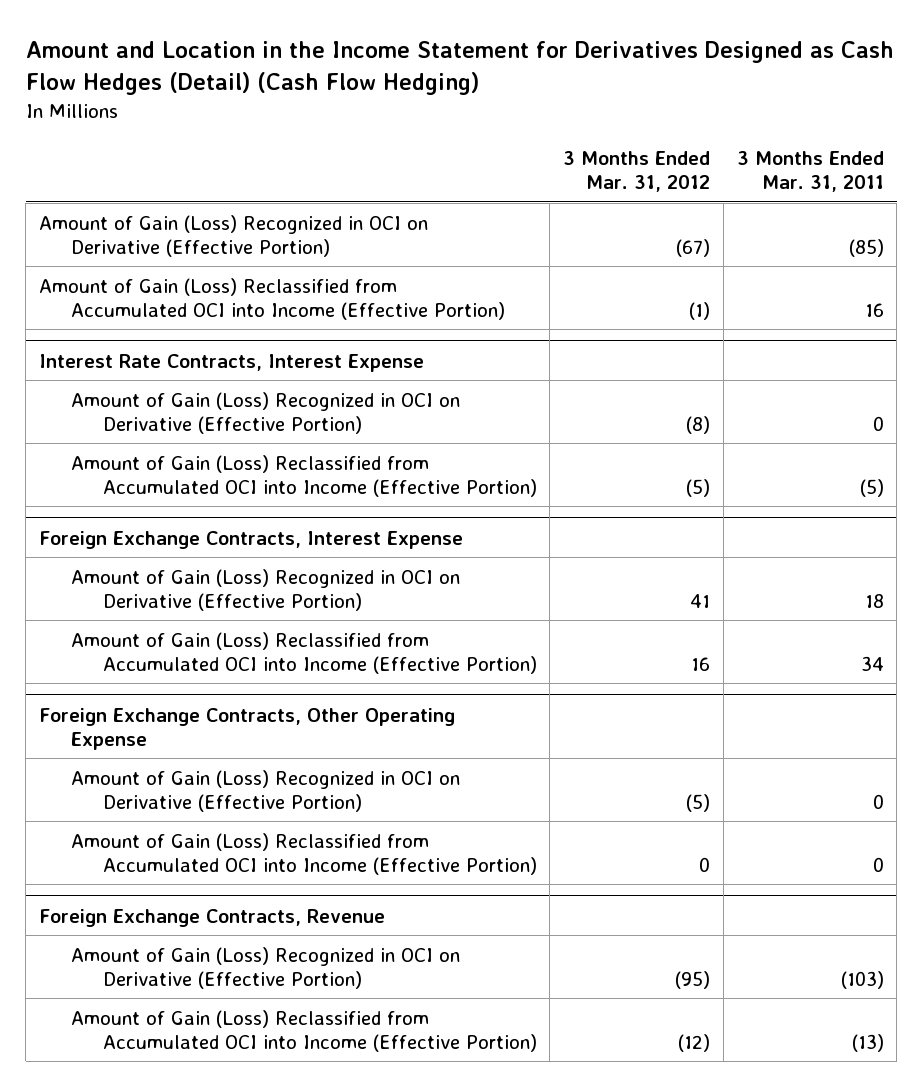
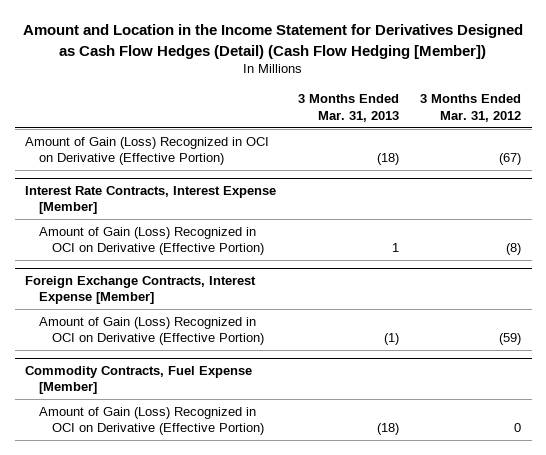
[25,40,894,95] Amount and Location in the Income Statement for Derivatives Designed as Cash Flow Hedges (Detail) (Cash Flow Hedging) -> [23,24,524,59] Amount and Location in the Income Statement for Derivatives Designed as Cash Flow Hedges (Detail) (Cash Flow Hedging [Member])
[736,151,884,193] 3 Months Ended Mar. 31, 2011 -> none
none -> [297,94,399,122] 3 Months Ended Mar. 31, 2013
[39,277,505,320] Amount of Gain (Loss) Reclassified from Accumulated OCI into Income (Effective Portion) -> none
[39,353,425,372] Interest Rate Contracts, Interest Expense -> [25,186,277,215] Interest Rate Contracts, Interest Expense [Member]
[70,454,537,497] Amount of Gain (Loss) Reclassified from Accumulated OCI into Income (Effective Portion) -> none
[70,631,537,674] Amount of Gain (Loss) Reclassified from Accumulated OCI into Income (Effective Portion) -> none
[39,707,456,750] Foreign Exchange Contracts, Other Operating Expense -> none
[70,832,537,875] Amount of Gain (Loss) Reclassified from Accumulated OCI into Income (Effective Portion) -> none
[39,908,386,927] Foreign Exchange Contracts, Revenue -> none
[70,946,460,989] Amount of Gain (Loss) Recognized in OCI on Derivative (Effective Portion) -> none
[70,1009,537,1052] Amount of Gain (Loss) Reclassified from Accumulated OCI into Income (Effective Portion) -> none
[39,530,464,549] Foreign Exchange Contracts, Interest Expense -> [25,276,257,305] Foreign Exchange Contracts, Interest Expense [Member]
[690,593,711,608] 41 -> [499,333,522,346] (59)
none -> [25,366,253,395] Commodity Contracts, Fuel Expense [Member]
[686,793,711,812] (5) -> [514,423,522,433] 0

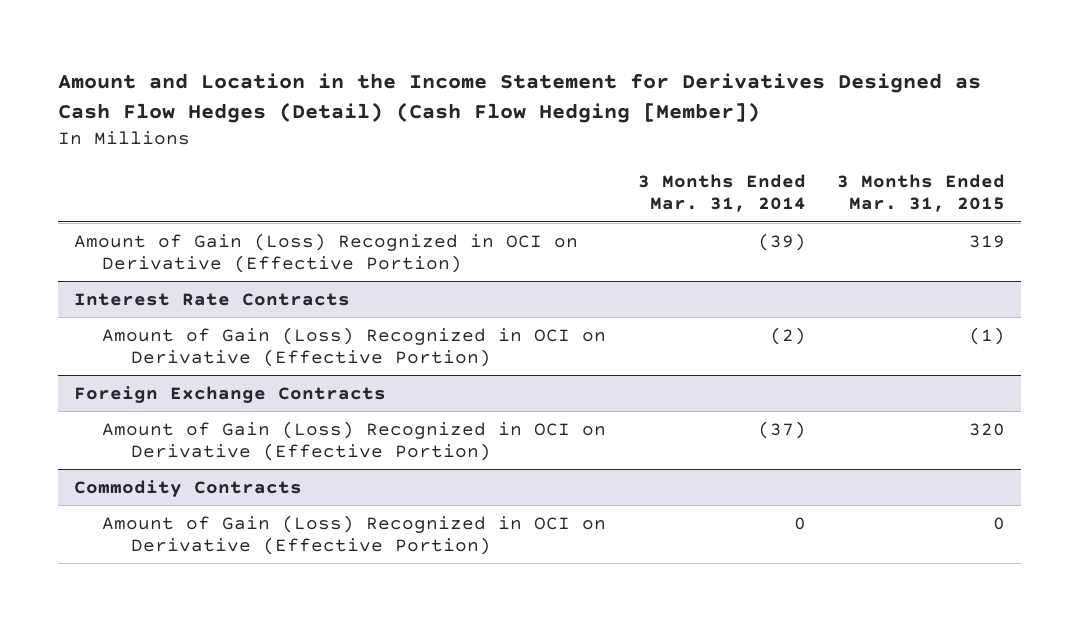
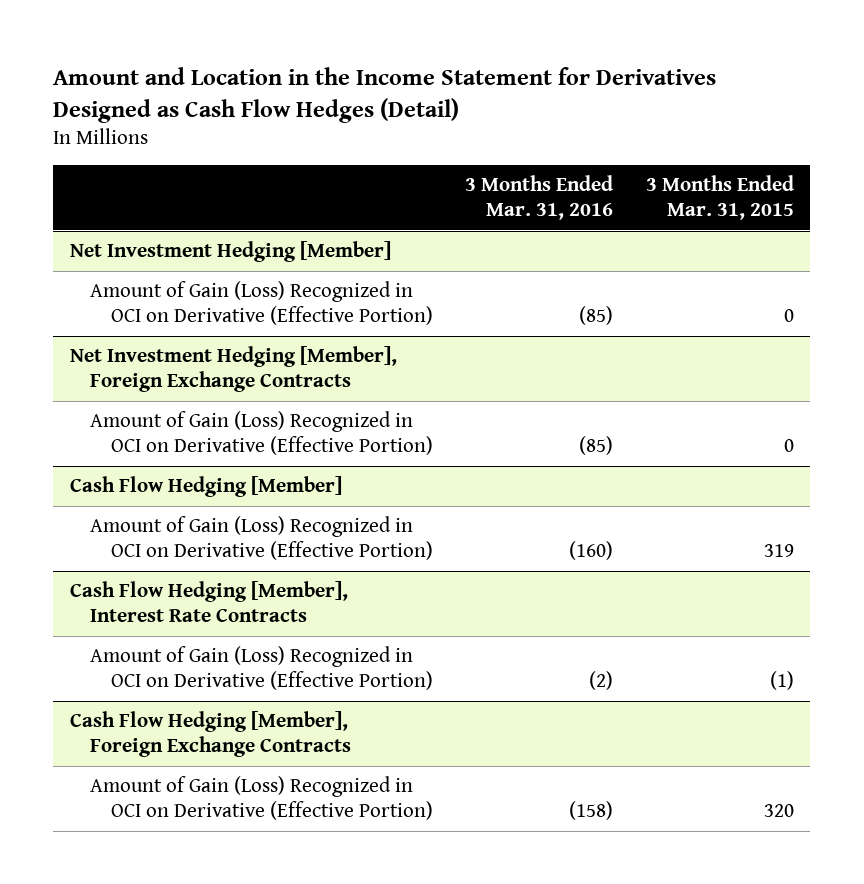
[58,73,982,123] Amount and Location in the Income Statement for Derivatives Designed as Cash Flow Hedges (Detail) (Cash Flow Hedging [Member]) -> [53,67,717,123] Amount and Location in the Income Statement for Derivatives Designed as Cash Flow Hedges (Detail)
[637,173,806,213] 3 Months Ended Mar. 31, 2014 -> none
none -> [465,174,614,220] 3 Months Ended Mar. 31, 2016
none -> [69,241,391,263] Net Investment Hedging [Member]
none -> [90,281,433,326] Amount of Gain (Loss) Recognized in OCI on Derivative (Effective Portion)
none -> [69,346,397,393] Net Investment Hedging [Member], Foreign Exchange Contracts
none -> [90,411,433,456] Amount of Gain (Loss) Recognized in OCI on Derivative (Effective Portion)
none -> [69,476,342,498] Cash Flow Hedging [Member]
[73,292,350,306] Interest Rate Contracts -> none
none -> [69,581,348,623] Cash Flow Hedging [Member], Interest Rate Contracts
[73,385,386,403] Foreign Exchange Contracts -> none
none -> [69,711,352,758] Cash Flow Hedging [Member], Foreign Exchange Contracts
[73,479,302,497] Commodity Contracts -> none
[102,514,607,556] Amount of Gain (Loss) Recognized in OCI on Derivative (Effective Portion) -> none

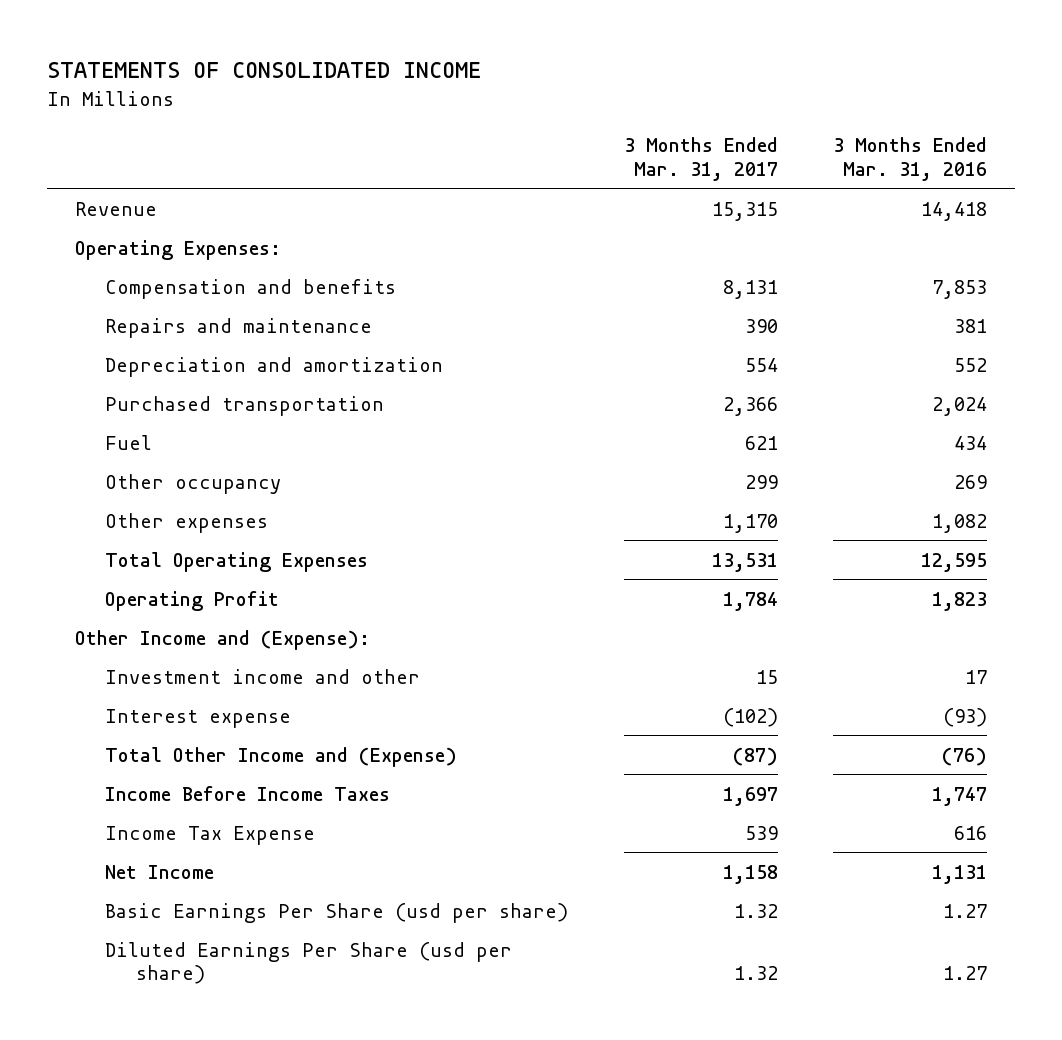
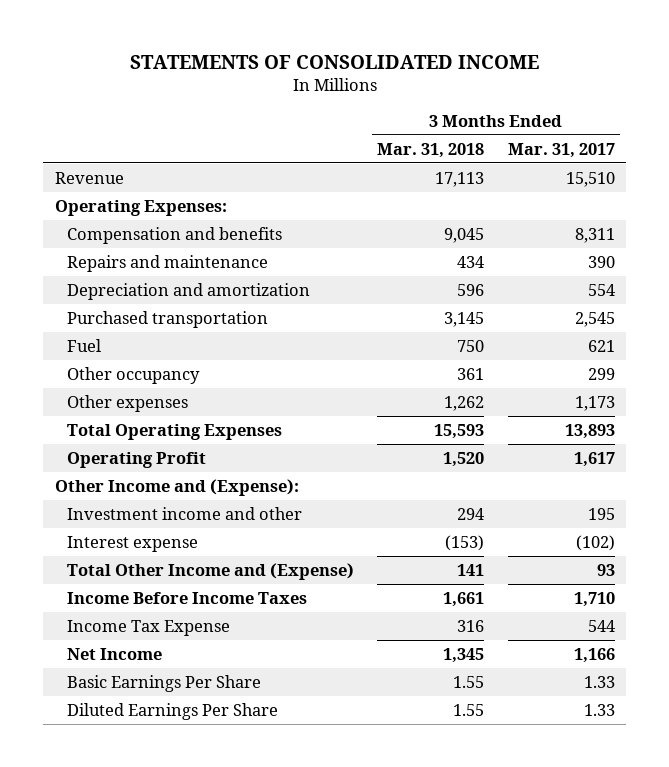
[833,137,988,181] 3 Months Ended Mar. 31, 2016 -> none
none -> [377,142,485,158] Mar. 31, 2018
[711,201,778,221] 15,315 -> [565,171,615,187] 15,510
[722,279,778,299] 8,131 -> [574,227,615,243] 8,311
[722,396,778,416] 2,366 -> [574,311,615,327] 2,545
[722,513,778,533] 1,170 -> [574,395,615,411] 1,173
[711,552,778,572] 13,531 -> [564,423,615,439] 13,893
[722,591,778,611] 1,784 -> [573,451,615,467] 1,617
[755,669,778,684] 15 -> [587,507,615,520] 195
[732,746,778,766] (87) -> [596,563,615,576] 93
[722,786,778,806] 1,697 -> [573,591,615,607] 1,710
[744,825,778,840] 539 -> [587,619,615,632] 544
[722,864,778,884] 1,158 -> [573,647,615,663] 1,166
[105,902,569,923] Basic Earnings Per Share (usd per share) -> [67,674,262,692] Basic Earnings Per Share
[733,903,778,918] 1.32 -> [583,675,615,688] 1.33
[105,941,513,984] Diluted Earnings Per Share (usd per share) -> [67,702,279,720] Diluted Earnings Per Share
[733,965,778,980] 1.32 -> [583,703,615,716] 1.33

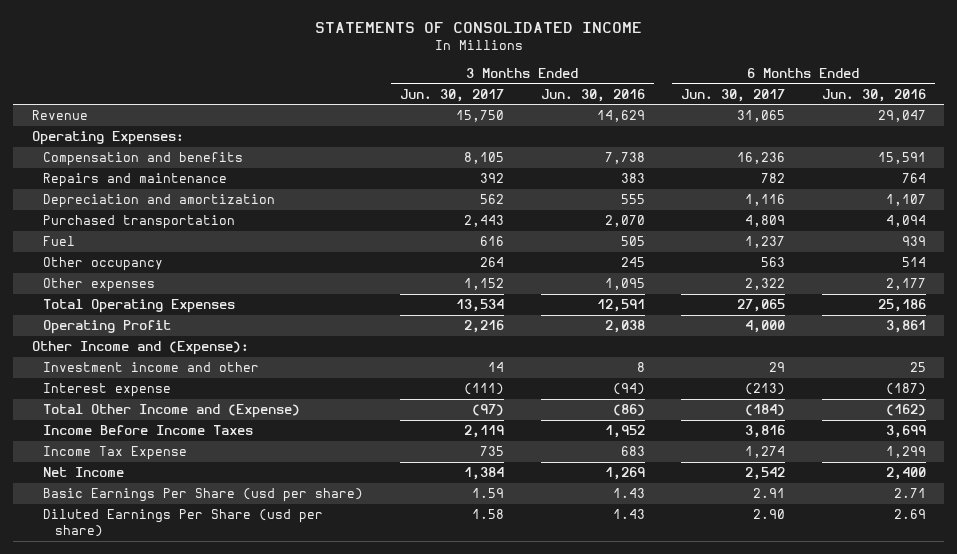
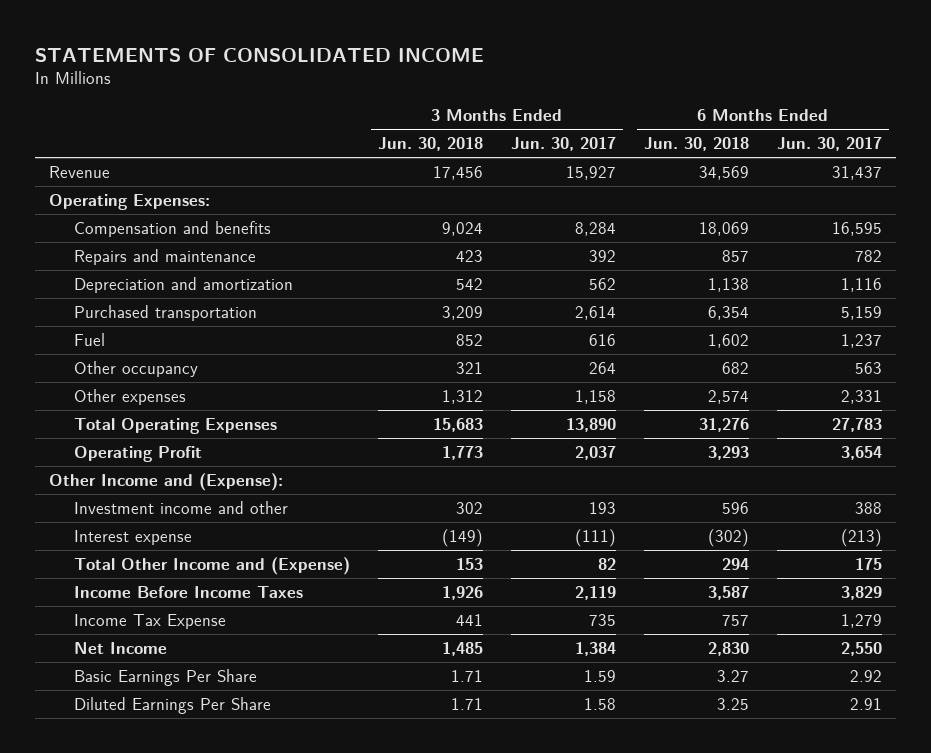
[540,88,645,102] Jun. 30, 2016 -> none
[821,88,926,102] Jun. 30, 2016 -> none
none -> [377,137,483,152] Jun. 30, 2018
none -> [643,137,749,152] Jun. 30, 2018
[455,110,504,123] 15,750 -> [565,165,616,180] 15,927
[737,110,786,123] 31,065 -> [832,165,883,180] 31,437
[463,152,504,165] 8,105 -> [574,221,616,236] 8,284
[737,152,786,165] 16,236 -> [832,221,883,236] 16,595
[463,215,504,228] 2,443 -> [574,305,616,320] 2,614
[745,215,786,228] 4,809 -> [841,305,883,320] 5,159
[463,278,504,291] 1,152 -> [574,389,616,404] 1,158
[745,278,786,291] 2,322 -> [841,389,883,404] 2,331
[455,299,504,313] 13,534 -> [565,417,616,432] 13,890
[737,299,786,313] 27,065 -> [832,417,883,432] 27,783
[463,320,504,334] 2,216 -> [574,445,616,460] 2,037
[745,320,786,334] 4,000 -> [841,445,883,460] 3,654
[487,362,504,373] 14 -> [588,501,616,514] 193
[769,362,786,373] 29 -> [855,501,883,514] 388
[471,404,504,417] (97) -> [597,557,616,570] 82
[745,404,786,417] (184) -> [855,557,883,570] 175
[745,425,786,439] 3,816 -> [841,585,883,600] 3,829
[745,446,786,459] 1,274 -> [841,613,883,628] 1,279
[745,467,786,481] 2,542 -> [841,641,883,656] 2,550
[43,488,364,503] Basic Earnings Per Share (usd per share) -> [73,668,257,686] Basic Earnings Per Share
[753,488,786,499] 2.91 -> [850,669,883,682] 2.92
[43,509,324,538] Diluted Earnings Per Share (usd per share) -> [73,696,271,714] Diluted Earnings Per Share
[753,509,786,520] 2.90 -> [850,697,883,710] 2.91

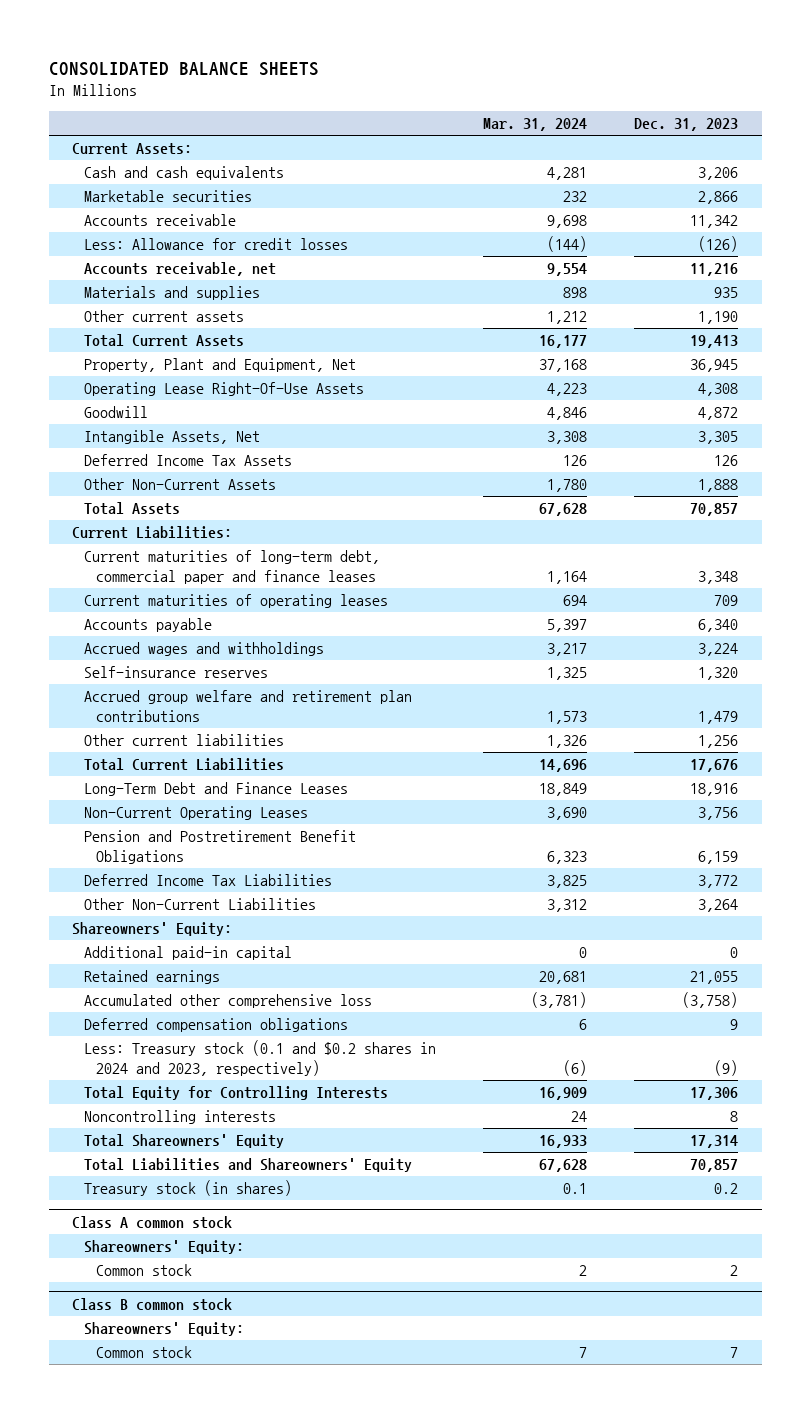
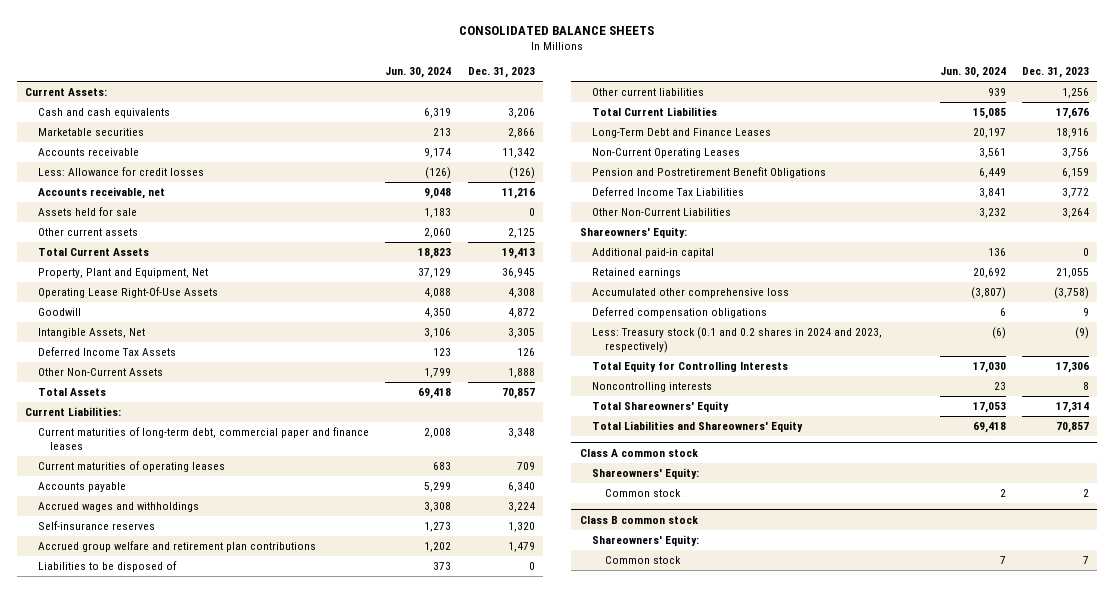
[483,118,588,132] Mar. 31, 2024 -> none
none -> [385,67,452,79] Jun. 30, 2024
[83,286,260,301] Materials and supplies -> none
none -> [37,207,137,217] Assets held for sale
[698,311,739,325] 1,190 -> [507,228,535,239] 2,125
none -> [37,561,177,573] Liabilities to be disposed of
[83,1040,436,1076] Less: Treasury stock (0.1 and $0.2 shares in 2024 and 2023, respectively) -> [592,327,883,353] Less: Treasury stock (0.1 and 0.2 shares in 2024 and 2023, respectively)
[83,1180,292,1197] Treasury stock (in shares) -> none

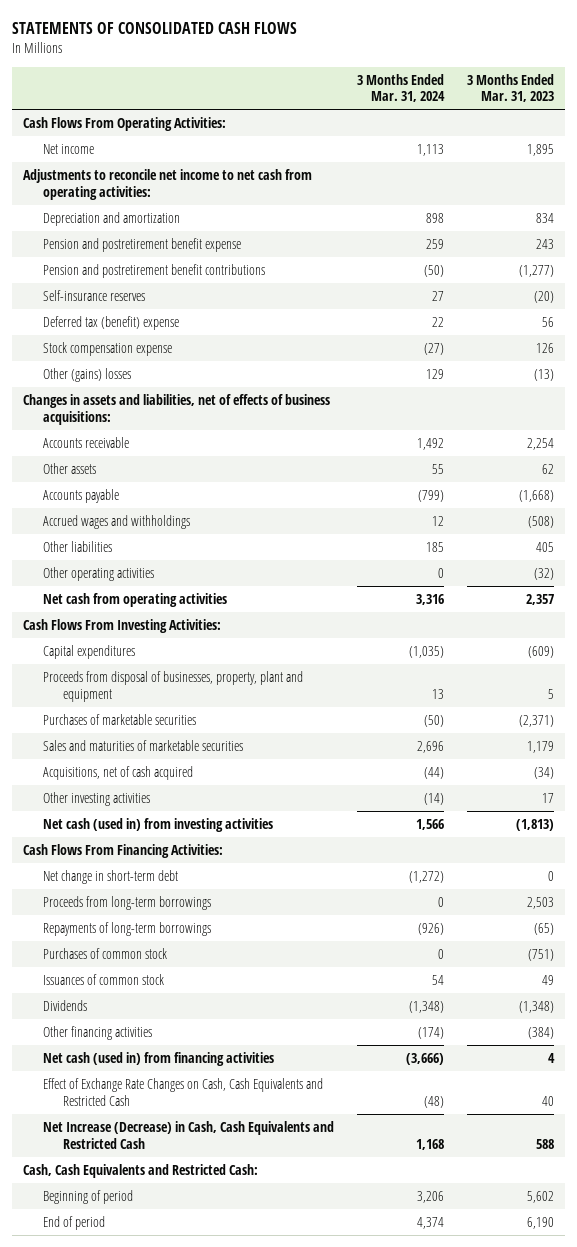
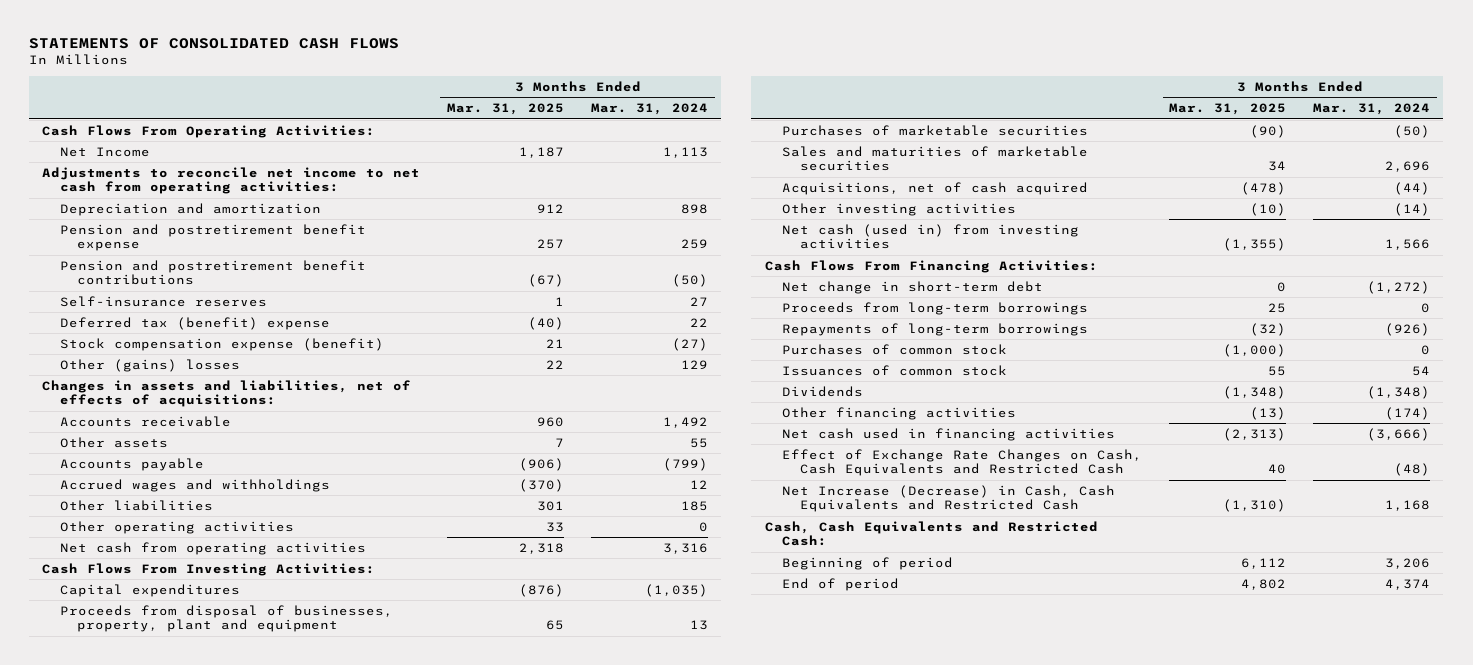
[466,73,554,103] 3 Months Ended Mar. 31, 2023 -> none
none -> [447,103,565,116] Mar. 31, 2025
[43,144,95,155] Net income -> [59,146,150,157] Net Income
[43,342,173,357] Stock compensation expense -> [59,337,384,351] Stock compensation expense (benefit)
[23,394,331,425] Changes in assets and liabilities, net of effects of business acquisitions: -> [42,379,412,408] Changes in assets and liabilities, net of effects of acquisitions:
[43,1052,275,1067] Net cash (used in) from financing activities -> [782,427,1116,441] Net cash used in financing activities

